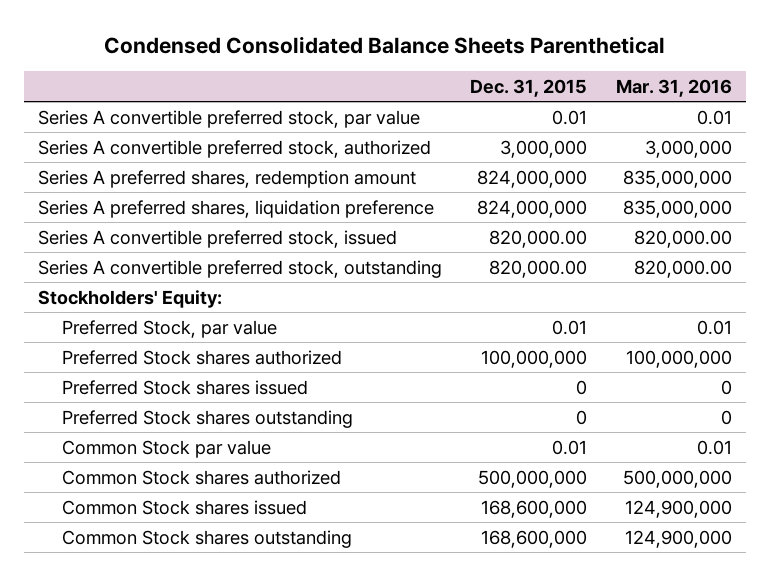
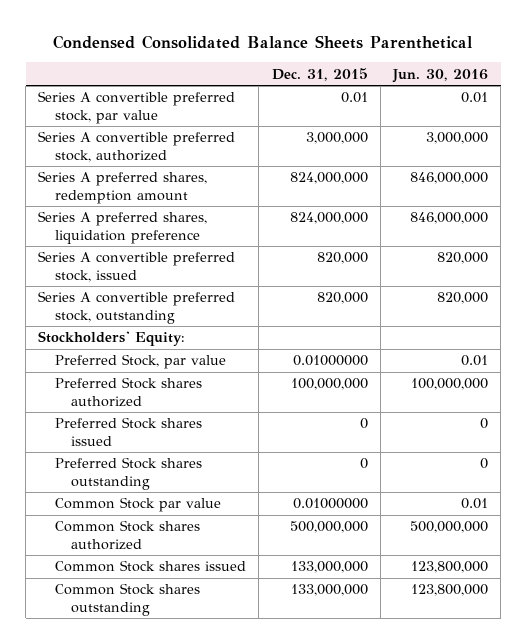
[615,78,732,97] Mar. 31, 2016 -> none
none -> [392,68,489,83] Jun. 30, 2016
[489,229,588,248] 820,000.00 -> [316,252,368,265] 820,000
[489,259,588,278] 820,000.00 -> [316,292,368,305] 820,000
[552,319,588,335] 0.01 -> [292,355,368,367] 0.01000000
[552,439,588,455] 0.01 -> [292,498,368,510] 0.01000000
[481,499,588,518] 168,600,000 -> [290,561,368,574] 133,000,000
[481,529,588,548] 168,600,000 -> [290,584,368,597] 133,000,000

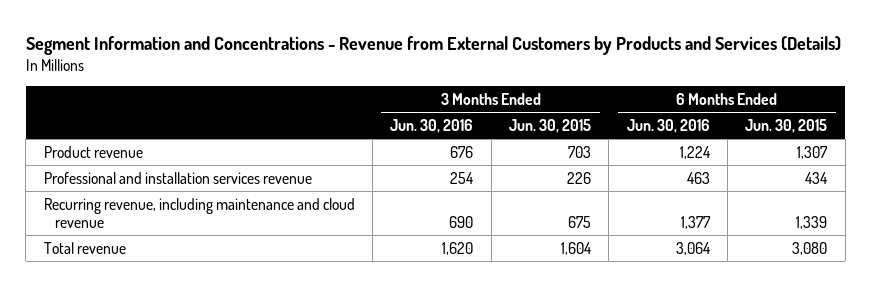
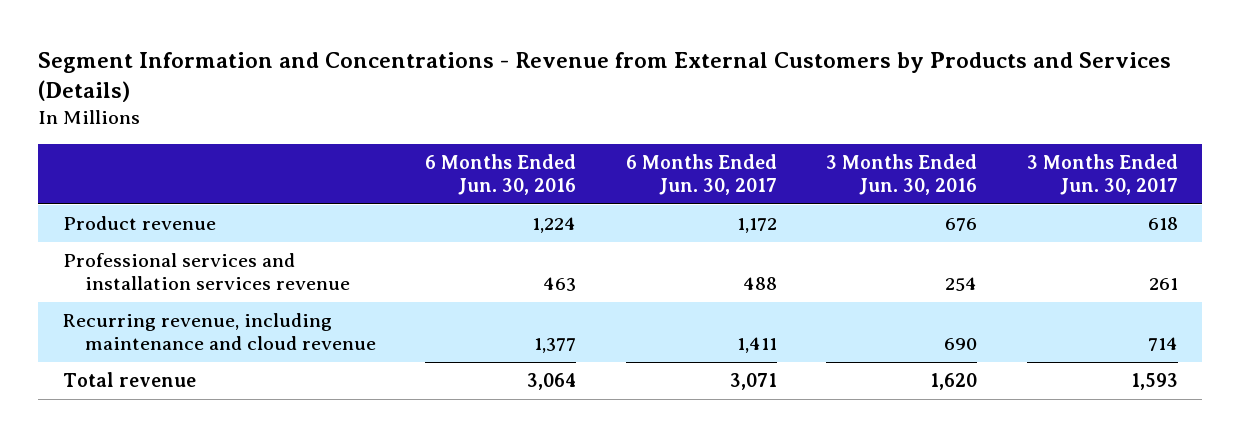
[508,118,591,133] Jun. 30, 2015 -> none
[745,118,828,133] Jun. 30, 2015 -> none
none -> [625,153,777,195] 6 Months Ended Jun. 30, 2017
none -> [1026,153,1178,195] 3 Months Ended Jun. 30, 2017
[43,171,312,184] Professional and installation services revenue -> [62,253,350,291] Professional services and installation services revenue

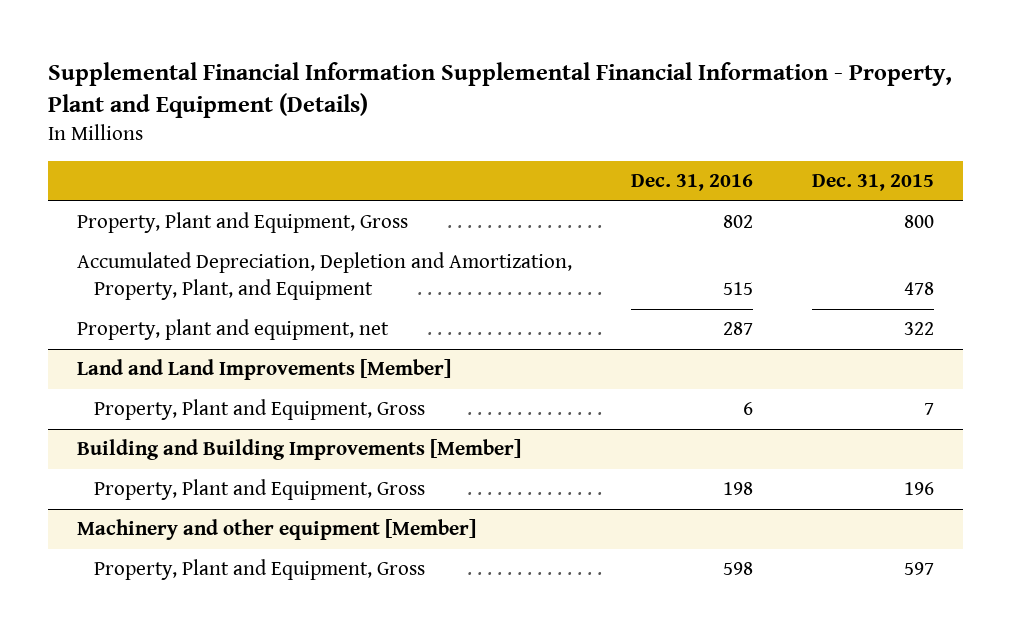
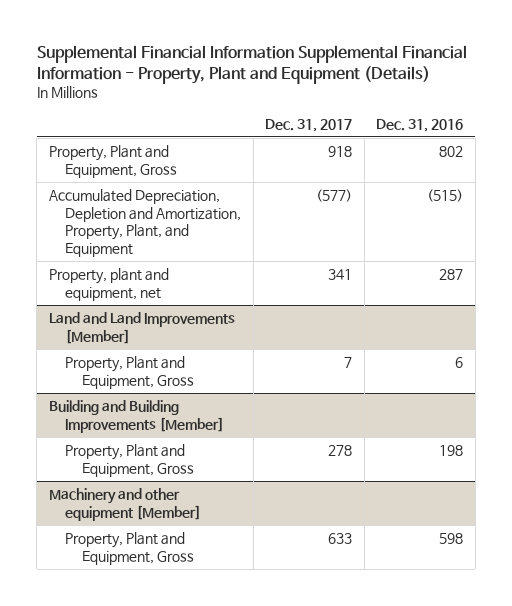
[811,174,934,192] Dec. 31, 2015 -> none
none -> [265,118,353,132] Dec. 31, 2017
[723,282,754,296] 515 -> [427,188,464,202] (515)

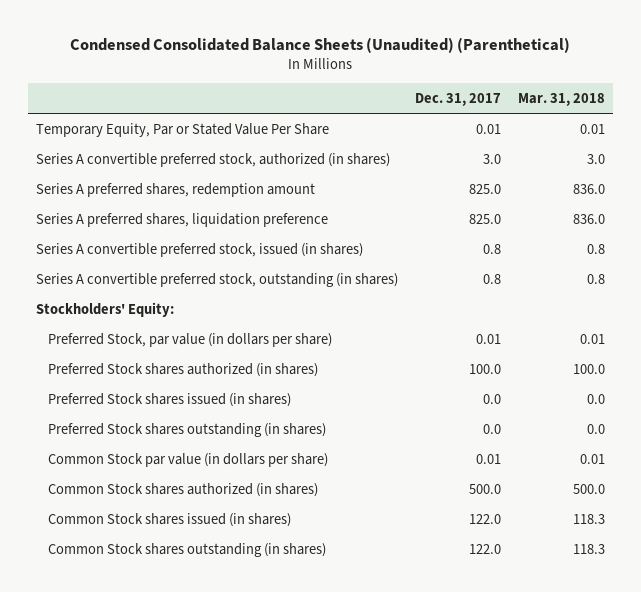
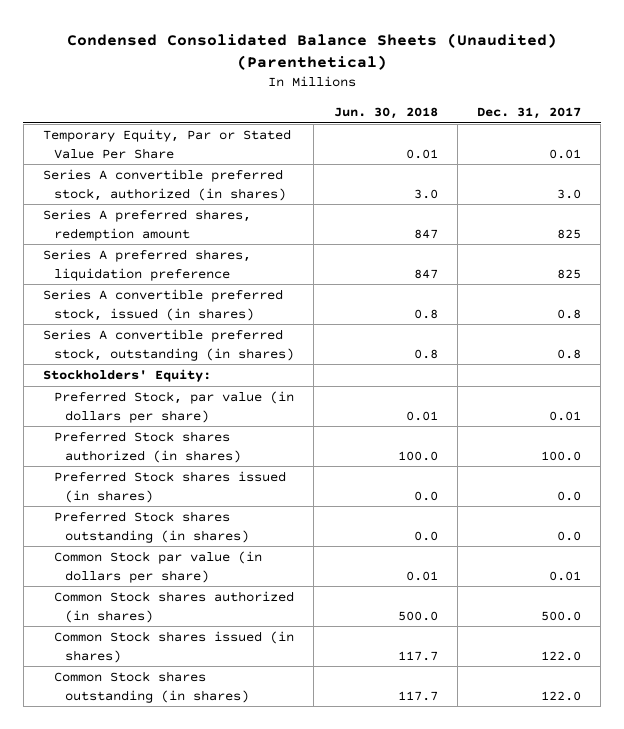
[517,93,605,107] Mar. 31, 2018 -> none
none -> [333,106,438,119] Jun. 30, 2018
[468,183,501,194] 825.0 -> [557,228,582,239] 825
[468,213,501,224] 825.0 -> [557,268,582,279] 825

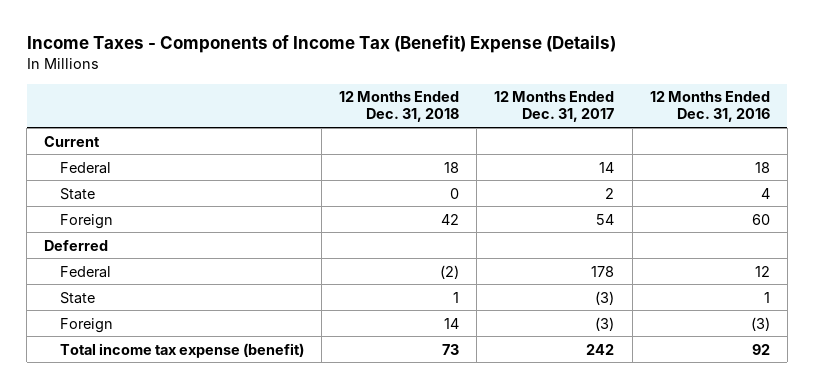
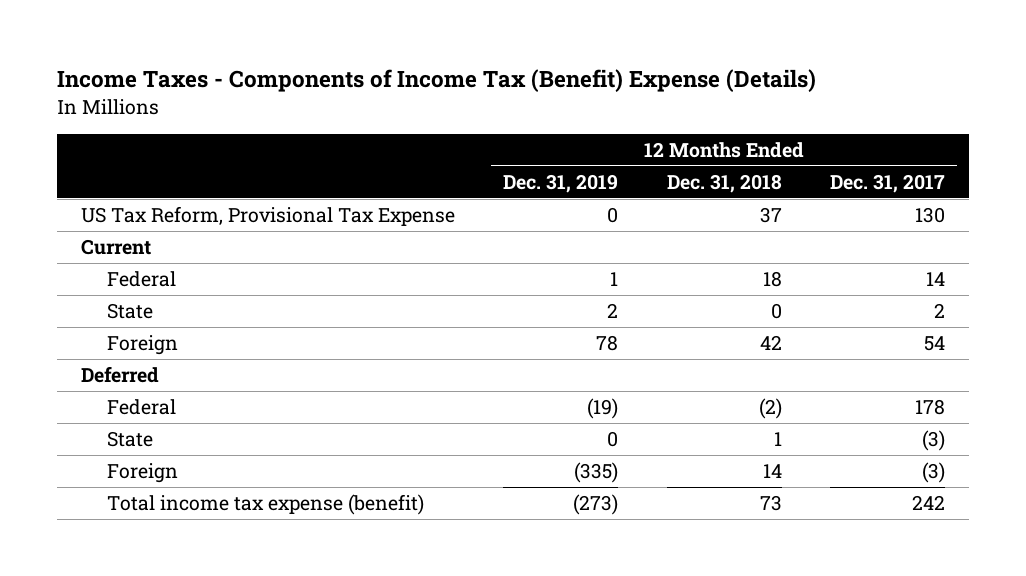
[649,91,770,123] 12 Months Ended Dec. 31, 2016 -> none
none -> [503,173,619,193] Dec. 31, 2019
none -> [81,206,456,227] US Tax Reform, Provisional Tax Expense

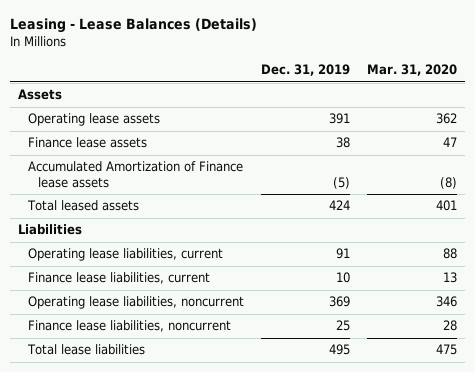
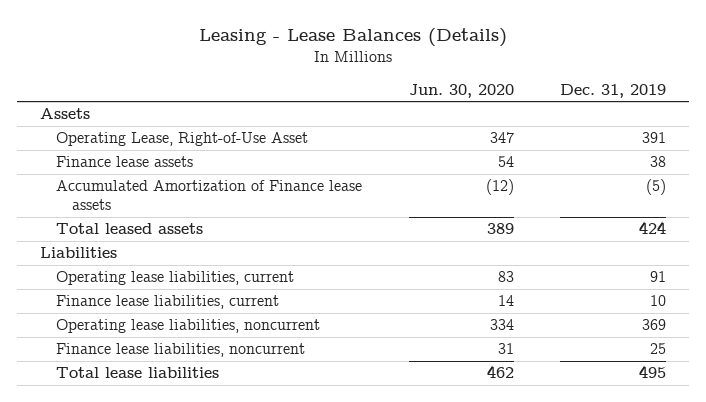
[367,64,458,77] Mar. 31, 2020 -> none
none -> [408,83,514,98] Jun. 30, 2020
[28,113,161,127] Operating lease assets -> [56,132,309,147] Operating Lease, Right-of-Use Asset

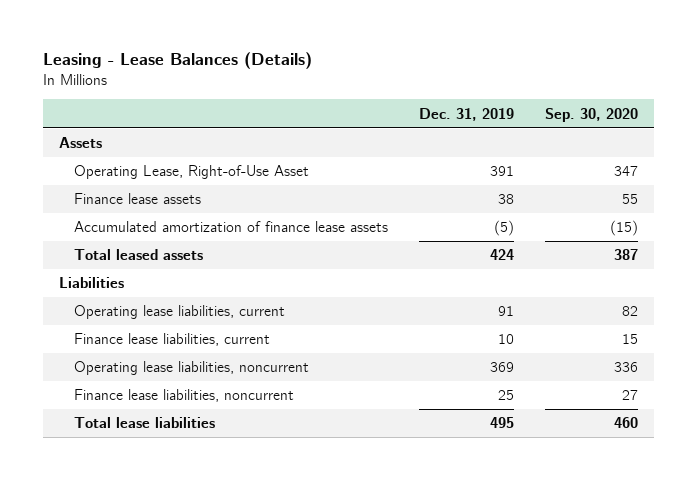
[408,83,514,98] Jun. 30, 2020 -> none
none -> [545,107,639,122] Sep. 30, 2020
[56,180,363,211] Accumulated Amortization of Finance lease assets -> [73,221,388,233] Accumulated amortization of finance lease assets

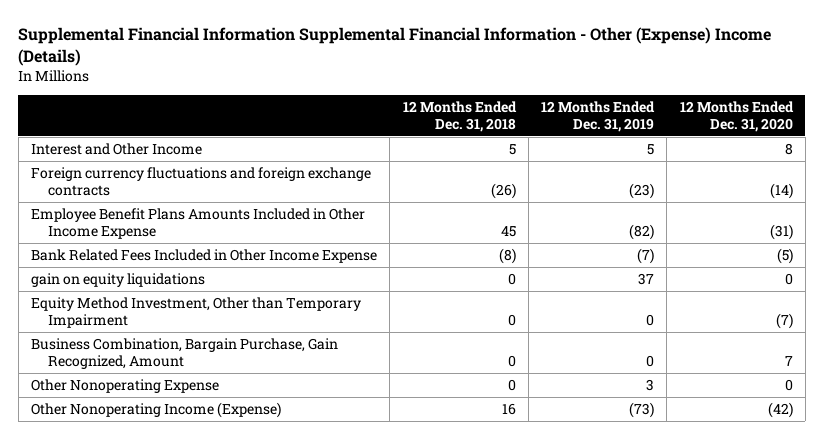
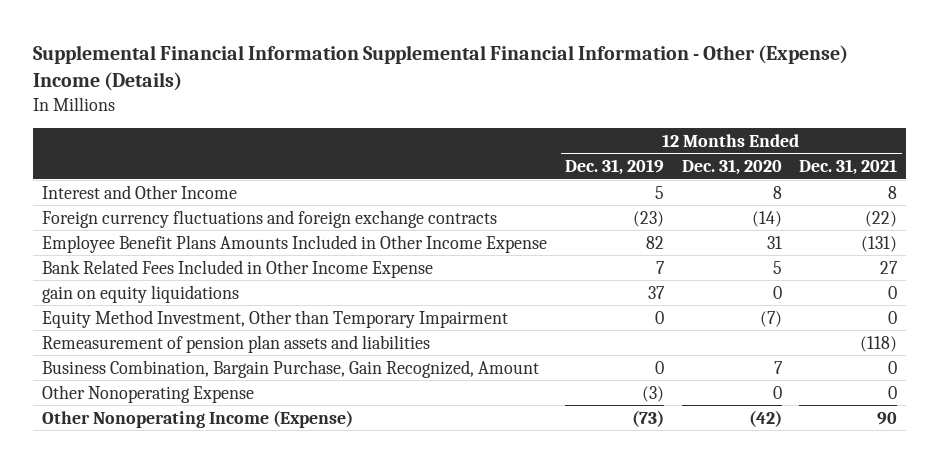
[402,100,517,133] 12 Months Ended Dec. 31, 2018 -> none
none -> [799,158,898,175] Dec. 31, 2021
[629,224,655,241] (82) -> [646,235,665,249] 82
[769,224,793,241] (31) -> [766,235,782,249] 31
[637,247,655,264] (7) -> [656,260,666,274] 7
[776,247,793,264] (5) -> [772,260,782,274] 5
none -> [42,334,431,353] Remeasurement of pension plan assets and liabilities
[646,378,655,391] 3 -> [642,385,665,402] (3)

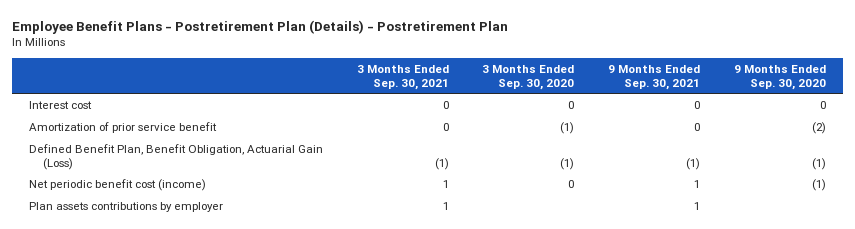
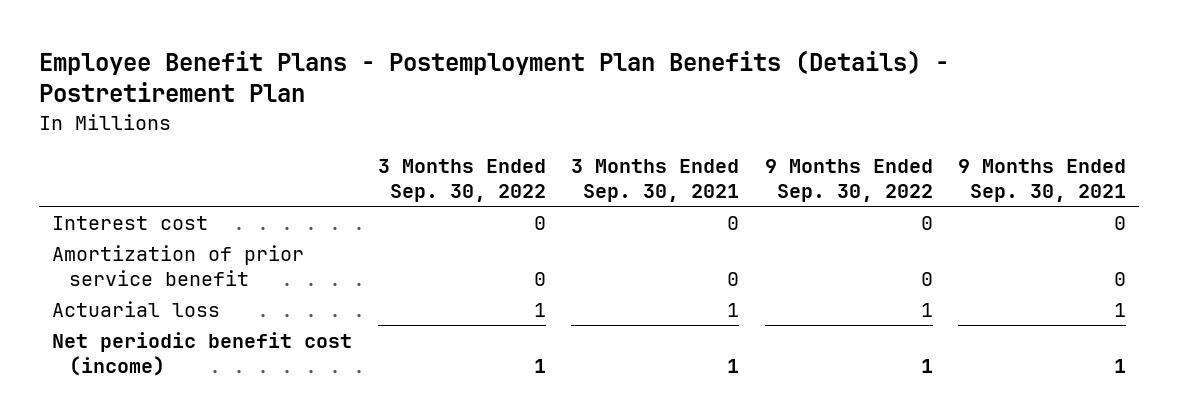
[12,19,509,34] Employee Benefit Plans - Postretirement Plan (Details) - Postretirement Plan -> [39,49,950,103] Employee Benefit Plans - Postemployment Plan Benefits (Details) - Postretirement Plan
[482,65,575,90] 3 Months Ended Sep. 30, 2020 -> none
[733,65,826,90] 9 Months Ended Sep. 30, 2020 -> none
none -> [377,158,546,203] 3 Months Ended Sep. 30, 2022
none -> [764,158,933,203] 9 Months Ended Sep. 30, 2022
[29,143,324,170] Defined Benefit Plan, Benefit Obligation, Actuarial Gain (Loss) -> none
none -> [52,300,221,317] Actuarial loss
[29,201,224,212] Plan assets contributions by employer -> none

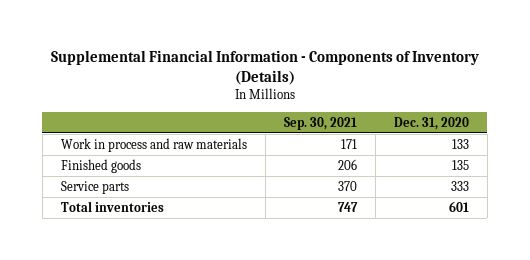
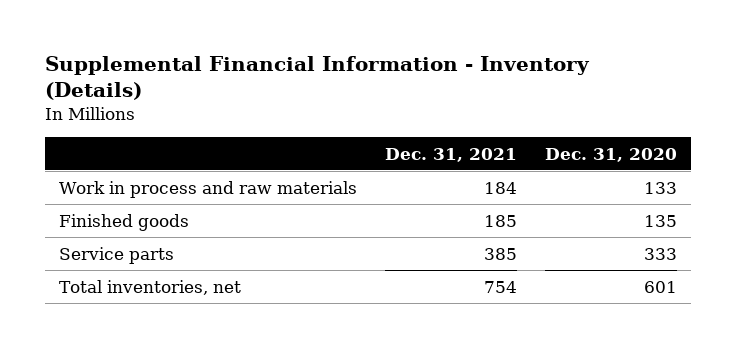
[50,50,479,85] Supplemental Financial Information - Components of Inventory (Details) -> [44,56,590,101] Supplemental Financial Information - Inventory (Details)
[283,116,357,130] Sep. 30, 2021 -> none
none -> [385,147,518,162] Dec. 31, 2021
[60,200,164,212] Total inventories -> [58,279,241,295] Total inventories, net

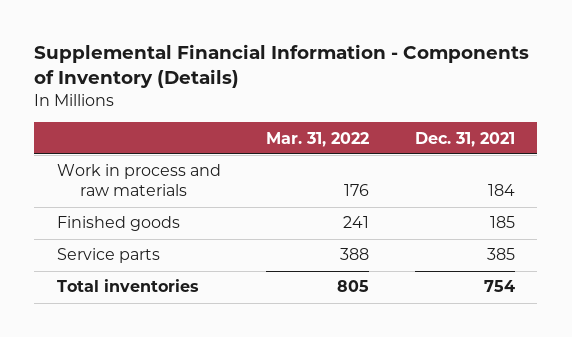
[44,56,590,101] Supplemental Financial Information - Inventory (Details) -> [34,44,530,89] Supplemental Financial Information - Components of Inventory (Details)
[545,147,678,162] Dec. 31, 2020 -> none
none -> [266,131,370,147] Mar. 31, 2022
[58,279,241,295] Total inventories, net -> [57,279,200,293] Total inventories

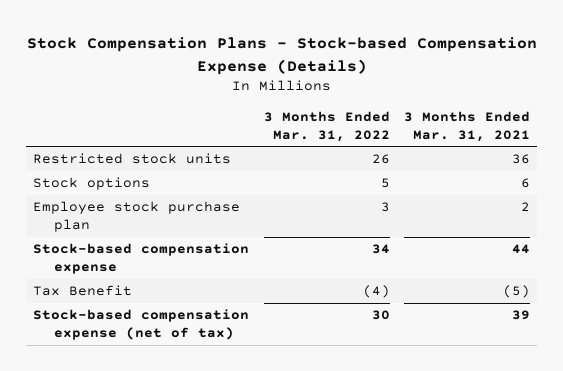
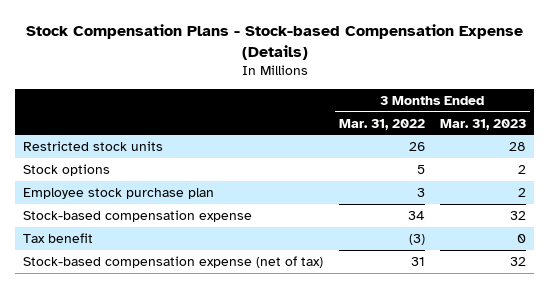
[404,110,531,142] 3 Months Ended Mar. 31, 2021 -> none
none -> [440,118,527,130] Mar. 31, 2023
[33,285,133,297] Tax Benefit -> [22,232,93,243] Tax benefit
[362,285,390,299] (4) -> [408,233,425,245] (3)
[371,310,390,321] 30 -> [410,256,425,266] 31

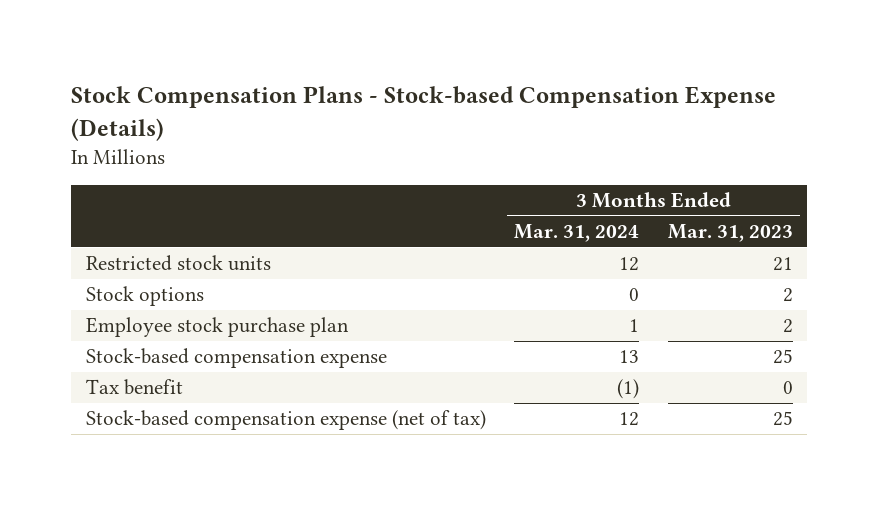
[338,118,425,130] Mar. 31, 2022 -> none
none -> [514,224,640,243] Mar. 31, 2024
[509,141,527,151] 28 -> [773,257,794,272] 21
[510,210,527,220] 32 -> [773,349,794,365] 25
[510,256,527,266] 32 -> [773,411,794,427] 25

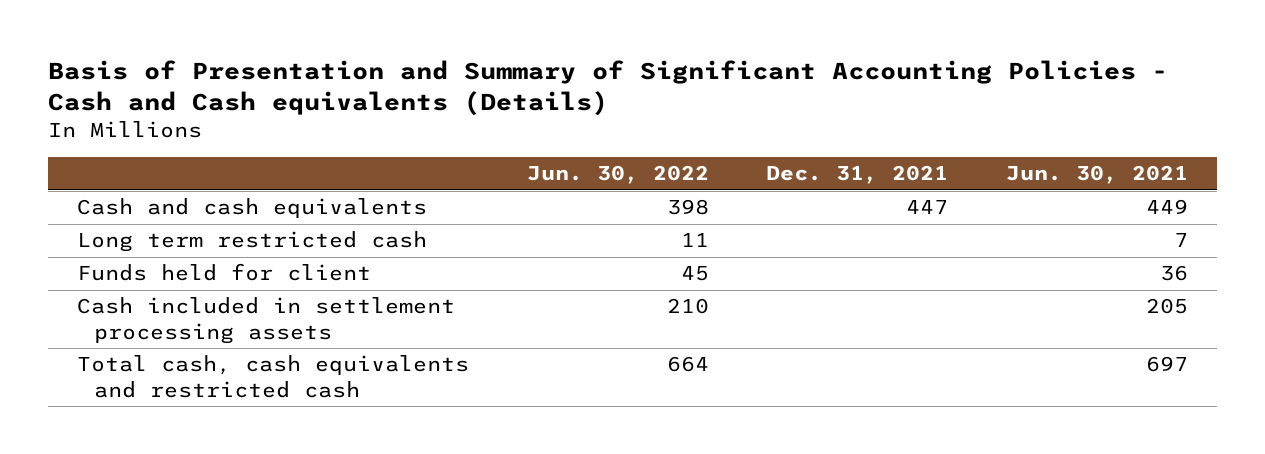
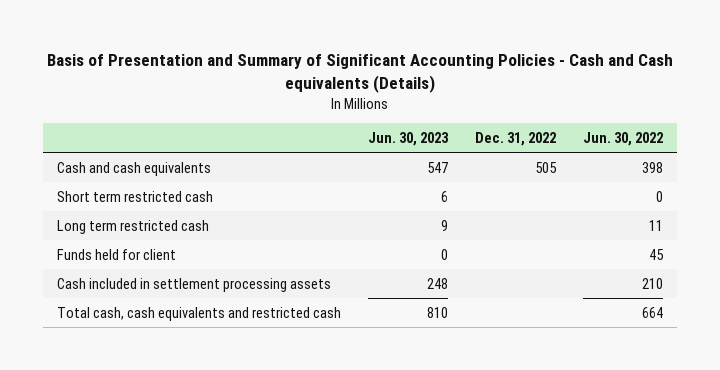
[766,165,949,185] Dec. 31, 2021 -> none
[1006,165,1189,185] Jun. 30, 2021 -> none
none -> [368,131,450,146] Jun. 30, 2023
none -> [475,131,557,146] Dec. 31, 2022
none -> [56,190,213,202] Short term restricted cash

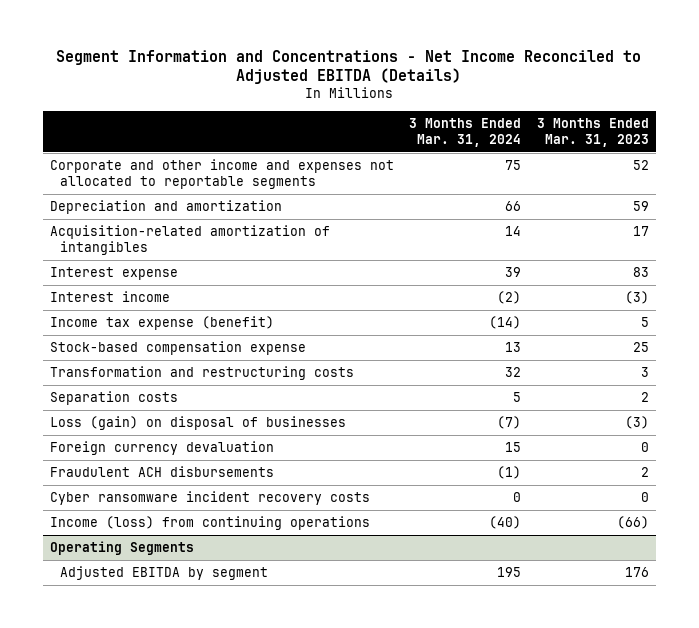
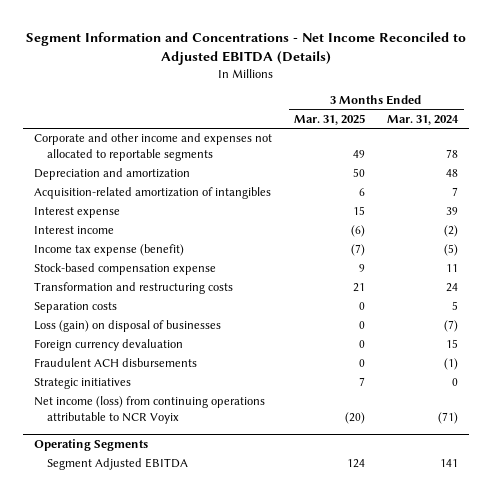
[536,117,649,147] 3 Months Ended Mar. 31, 2023 -> none
none -> [294,113,366,125] Mar. 31, 2025
[505,160,522,171] 75 -> [446,149,459,159] 78
[505,201,522,212] 66 -> [446,169,459,178] 48
[505,226,522,237] 14 -> [452,187,459,197] 7
[489,316,522,330] (14) -> [444,244,459,257] (5)
[505,342,522,353] 13 -> [446,264,459,273] 11
[505,367,522,378] 32 -> [446,283,459,293] 24
[50,491,371,506] Cyber ransomware incident recovery costs -> none
none -> [34,378,132,390] Strategic initiatives
[50,516,371,531] Income (loss) from continuing operations -> [34,396,266,425] Net income (loss) from continuing operations attributable to NCR Voyix
[489,516,522,530] (40) -> [438,412,459,425] (71)
[60,566,269,581] Adjusted EBITDA by segment -> [47,458,189,471] Segment Adjusted EBITDA
[497,567,522,578] 195 -> [440,459,459,468] 141

